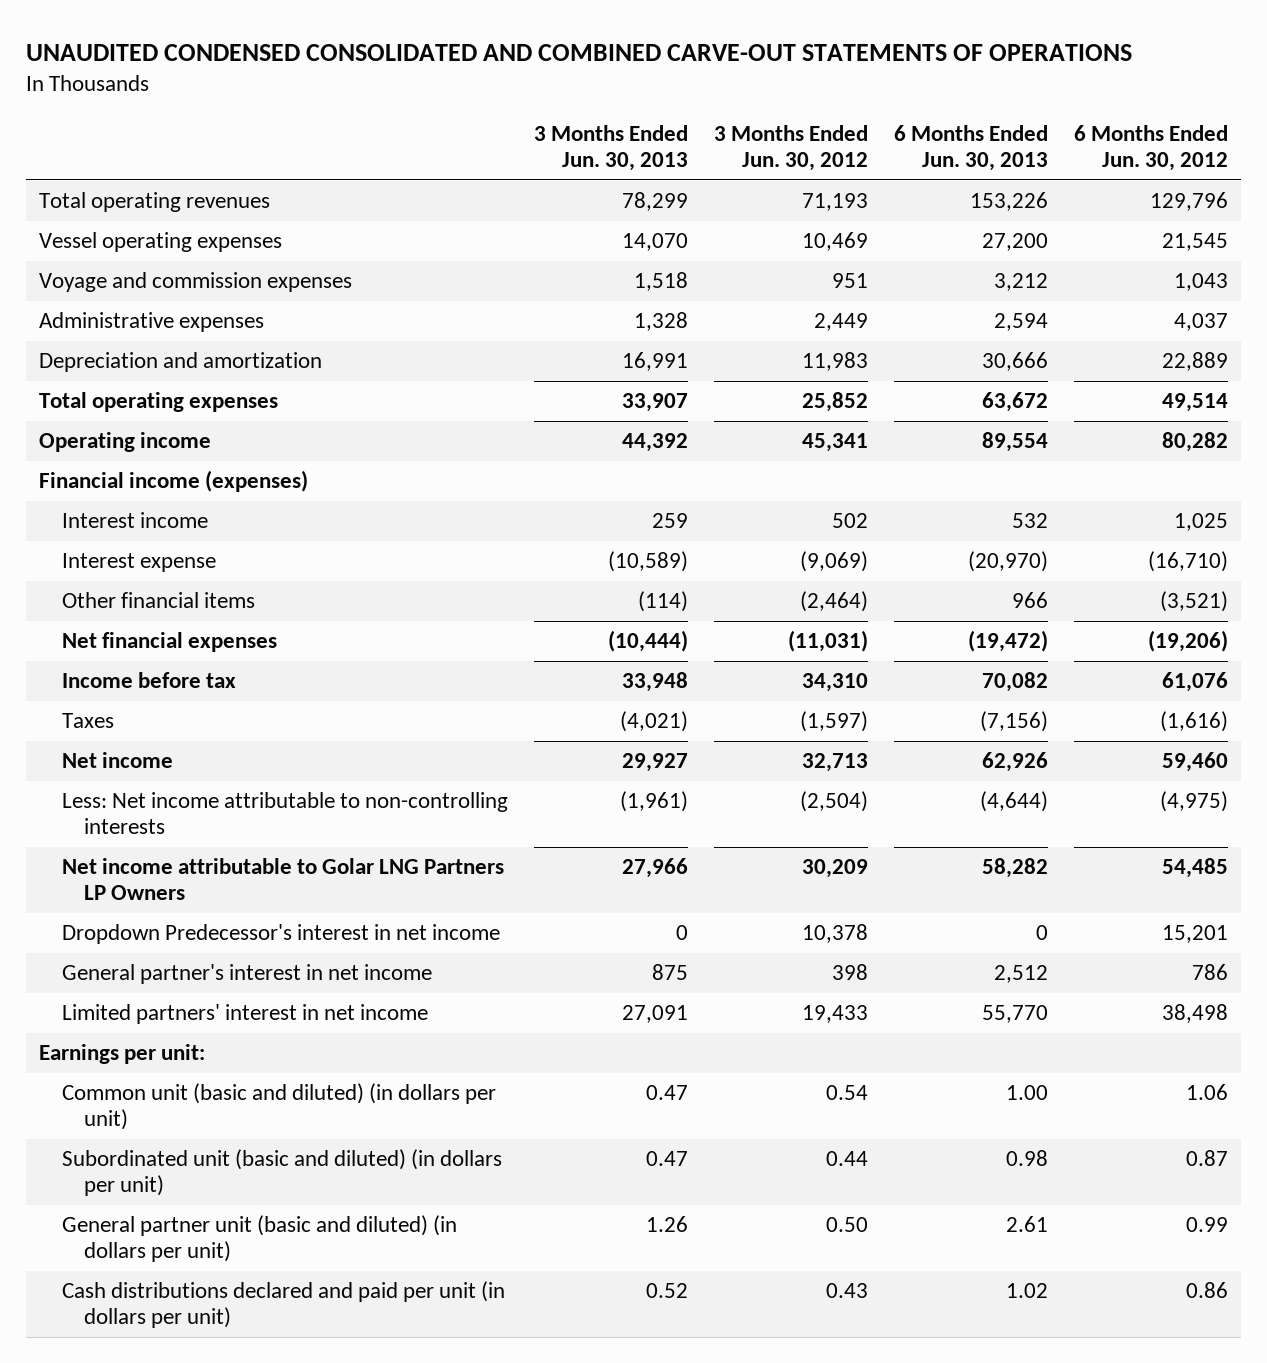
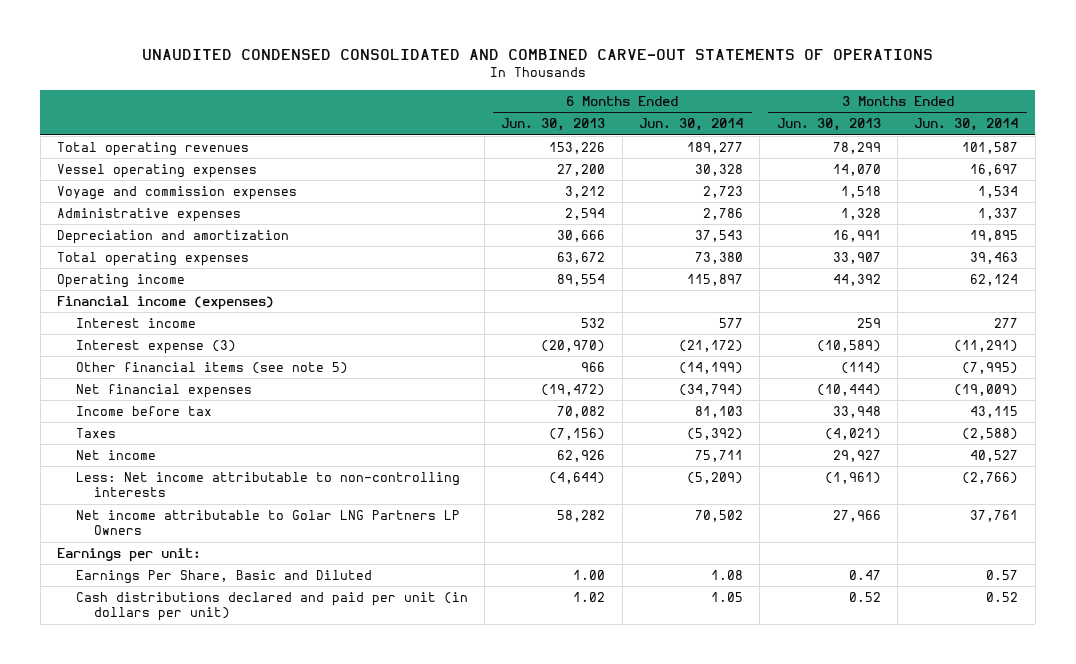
[713,124,868,172] 3 Months Ended Jun. 30, 2012 -> none
[1074,124,1229,172] 6 Months Ended Jun. 30, 2012 -> none
none -> [639,118,744,132] Jun. 30, 2014
none -> [914,118,1019,132] Jun. 30, 2014
[61,553,216,573] Interest expense -> [75,340,236,355] Interest expense (3)
[61,592,255,609] Other financial items -> [75,362,348,375] Other financial items (see note 5)
[61,924,500,945] Dropdown Predecessor's interest in net income -> none
[61,964,432,985] General partner's interest in net income -> none
[61,1004,428,1025] Limited partners' interest in net income -> none
[61,1149,502,1197] Subordinated unit (basic and diluted) (in dollars per unit) -> none
[61,1215,457,1263] General partner unit (basic and diluted) (in dollars per unit) -> none
[61,1083,496,1131] Common unit (basic and diluted) (in dollars per unit) -> [75,570,372,585] Earnings Per Share, Basic and Diluted

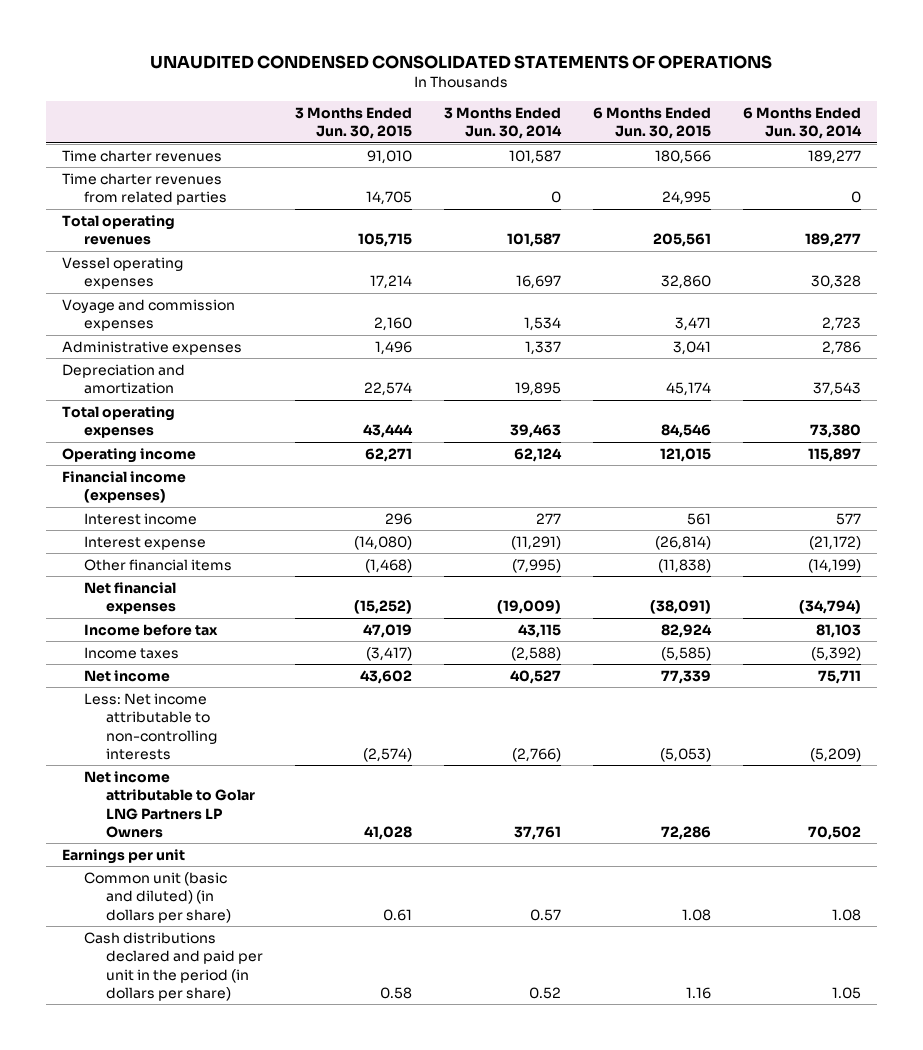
[141,49,933,61] UNAUDITED CONDENSED CONSOLIDATED AND COMBINED CARVE-OUT STATEMENTS OF OPERATIONS -> [150,54,773,69] UNAUDITED CONDENSED CONSOLIDATED STATEMENTS OF OPERATIONS
[501,118,606,132] Jun. 30, 2013 -> none
[776,118,881,132] Jun. 30, 2013 -> none
none -> [294,106,412,140] 3 Months Ended Jun. 30, 2015
none -> [592,106,711,140] 6 Months Ended Jun. 30, 2015
none -> [61,149,222,162] Time charter revenues
none -> [61,172,227,206] Time charter revenues from related parties
[75,340,236,355] Interest expense (3) -> [83,535,206,550] Interest expense
[75,362,348,375] Other financial items (see note 5) -> [83,558,232,571] Other financial items
[75,428,116,439] Taxes -> [83,646,179,659] Income taxes
[57,548,202,563] Earnings per unit: -> [61,848,185,864] Earnings per unit
[75,570,372,585] Earnings Per Share, Basic and Diluted -> [83,871,231,923] Common unit (basic and diluted) (in dollars per share)
[75,592,468,622] Cash distributions declared and paid per unit (in dollars per unit) -> [83,931,263,1002] Cash distributions declared and paid per unit in the period (in dollars per share)

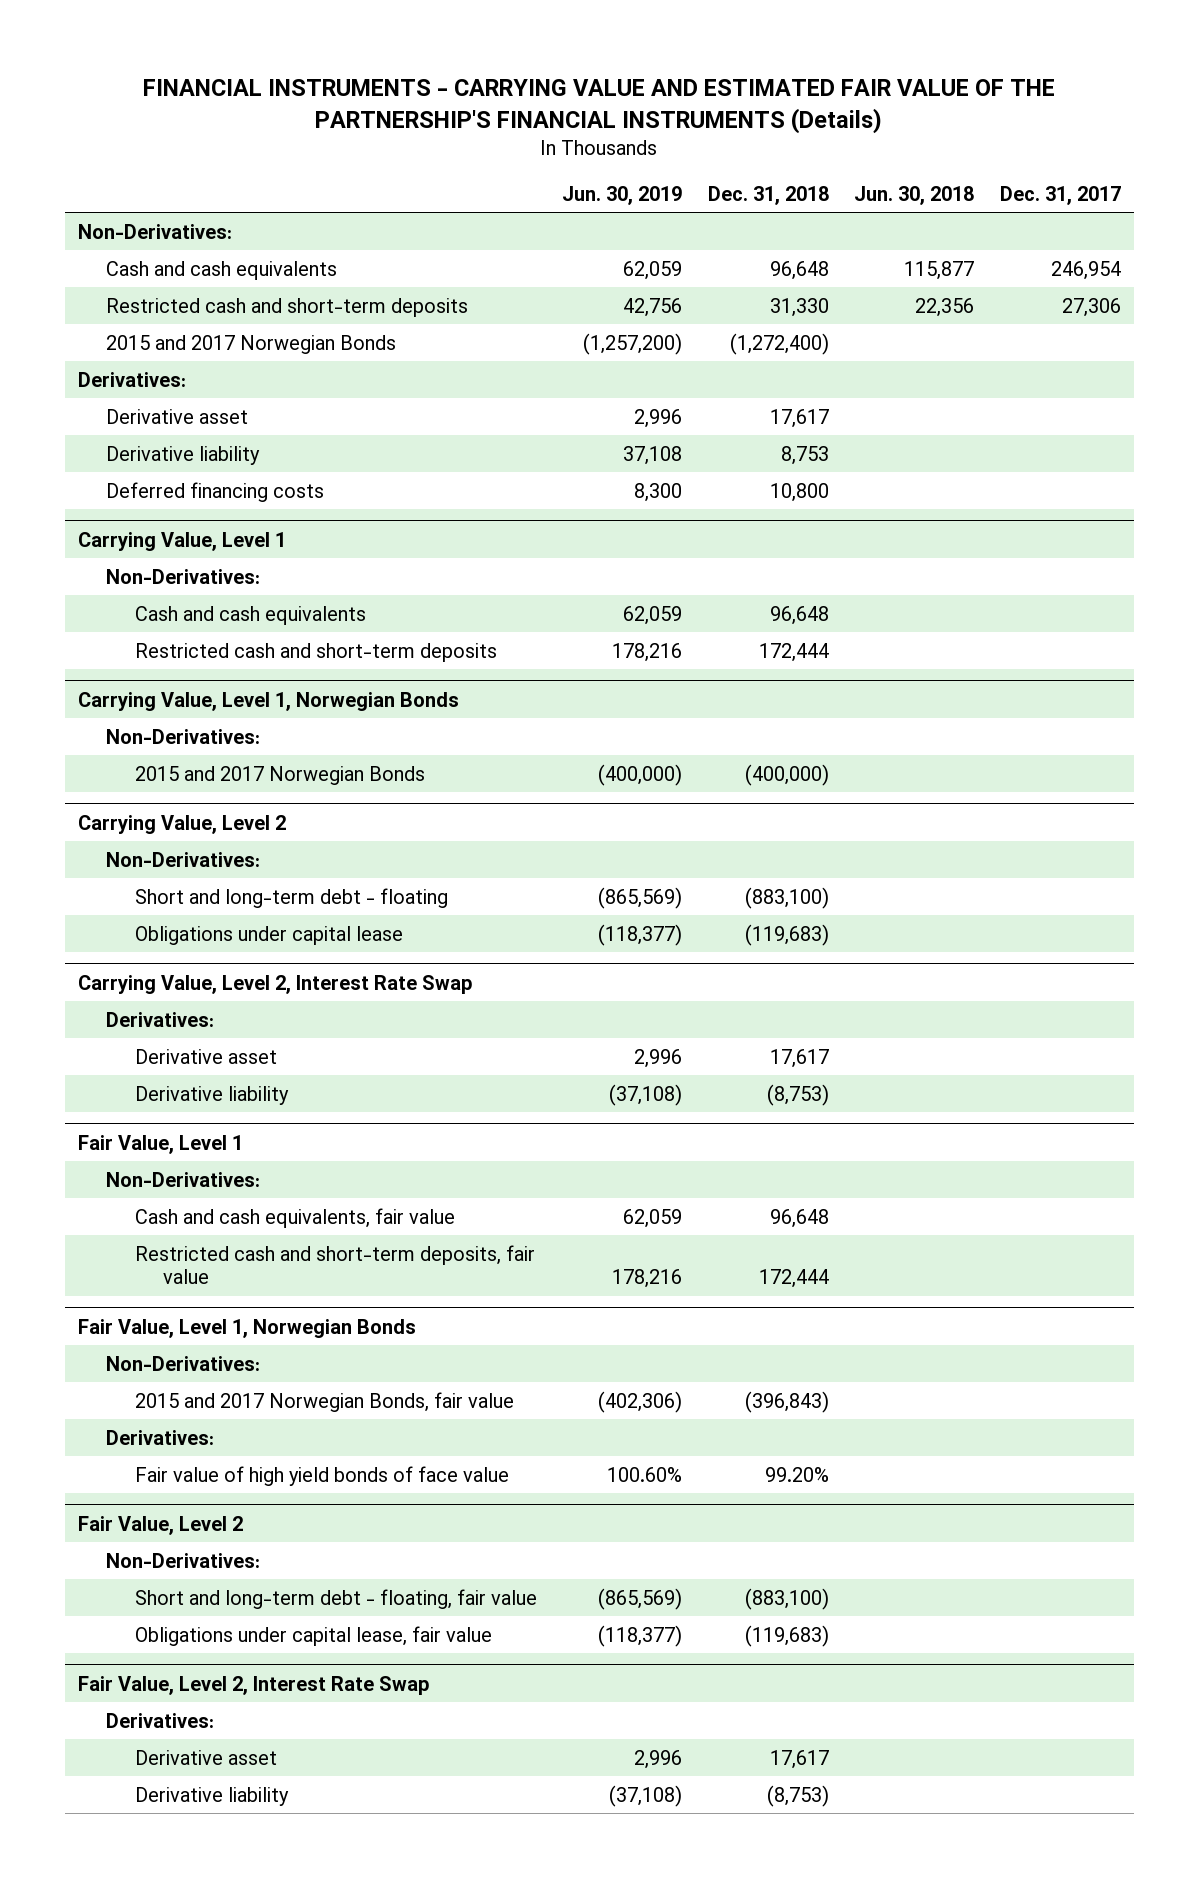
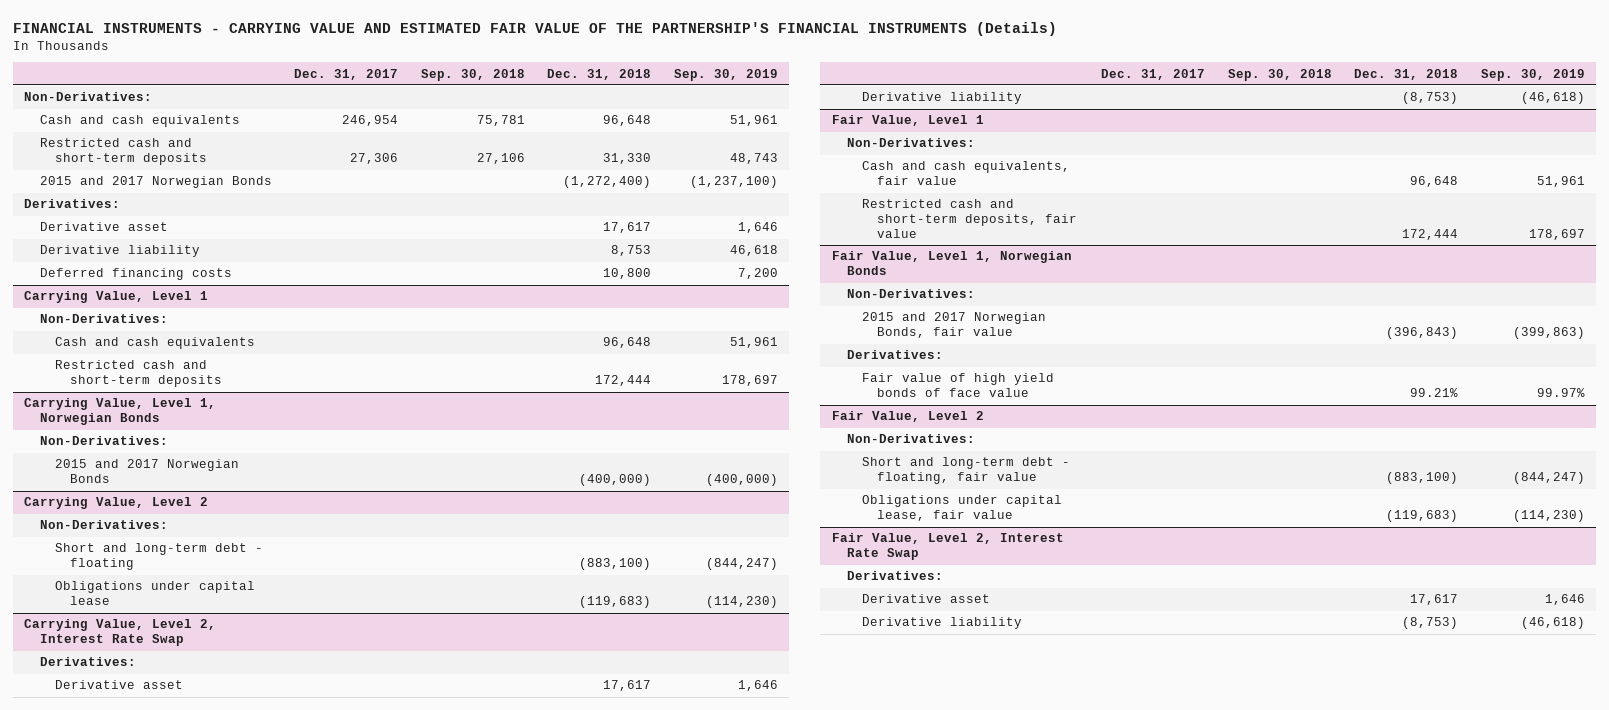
[562,186,683,206] Jun. 30, 2019 -> none
[854,186,975,206] Jun. 30, 2018 -> none
none -> [420,68,525,81] Sep. 30, 2018
none -> [673,68,778,81] Sep. 30, 2019
[764,1466,829,1482] 99.20% -> [1410,388,1459,398] 99.21%

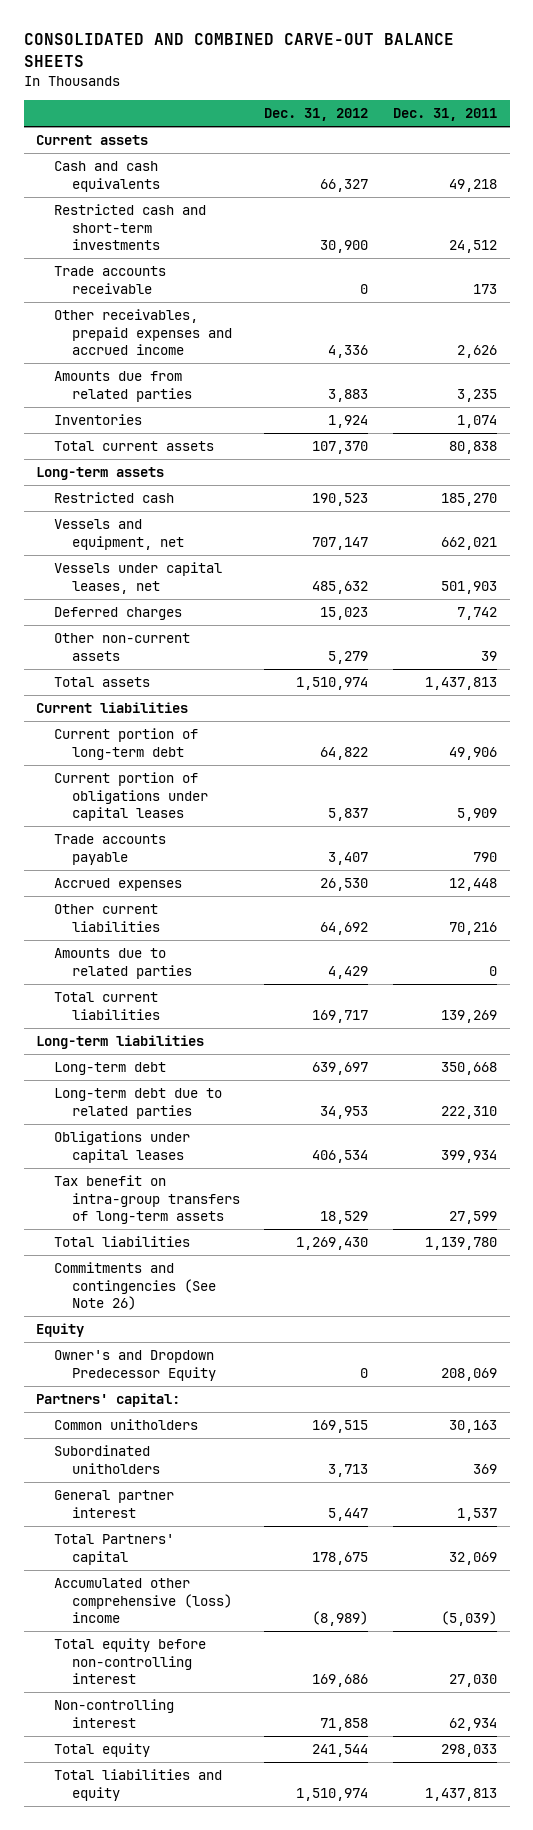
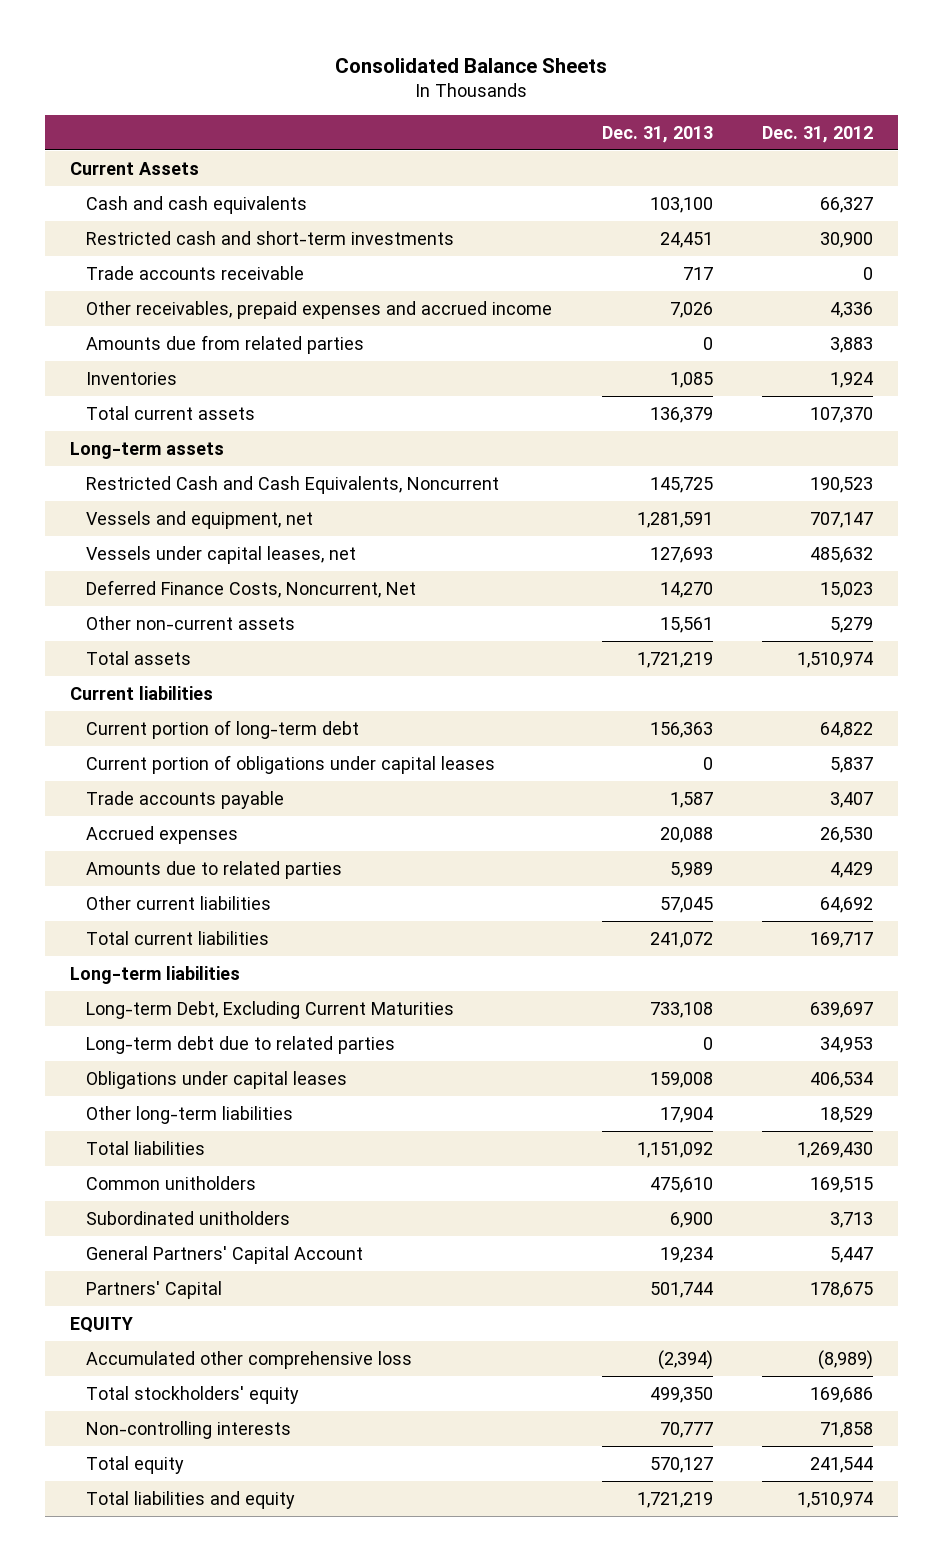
[23,33,454,67] CONSOLIDATED AND COMBINED CARVE-OUT BALANCE SHEETS -> [335,57,608,73] Consolidated Balance Sheets
[393,107,498,121] Dec. 31, 2011 -> none
none -> [601,125,713,143] Dec. 31, 2013
[36,135,149,146] Current assets -> [69,161,199,175] Current Assets
[53,492,174,504] Restricted cash -> [86,475,500,494] Restricted Cash and Cash Equivalents, Noncurrent
[53,607,182,621] Deferred charges -> [86,579,417,598] Deferred Finance Costs, Noncurrent, Net
[53,904,160,932] Other current liabilities -> [86,895,272,910] Other current liabilities
[53,1062,166,1076] Long-term debt -> [86,1000,455,1019] Long-term Debt, Excluding Current Maturities
[53,1175,240,1225] Tax benefit on intra-group transfers of long-term assets -> [86,1105,294,1124] Other long-term liabilities
[53,1262,216,1311] Commitments and contingencies (See Note 26) -> none
[36,1323,85,1338] Equity -> none
[53,1350,216,1381] Owner's and Dropdown Predecessor Equity -> none
[36,1393,181,1408] Partners' capital: -> none
[53,1490,174,1518] General partner interest -> [86,1245,364,1264] General Partners' Capital Account
[53,1534,174,1565] Total Partners' capital -> [86,1280,223,1299] Partners' Capital
none -> [69,1316,133,1333] EQUITY
[53,1578,232,1624] Accumulated other comprehensive (loss) income -> [86,1350,413,1369] Accumulated other comprehensive loss
[53,1638,206,1685] Total equity before non-controlling interest -> [86,1385,300,1404] Total stockholders' equity
[53,1699,174,1728] Non-controlling interest -> [86,1420,292,1439] Non-controlling interests

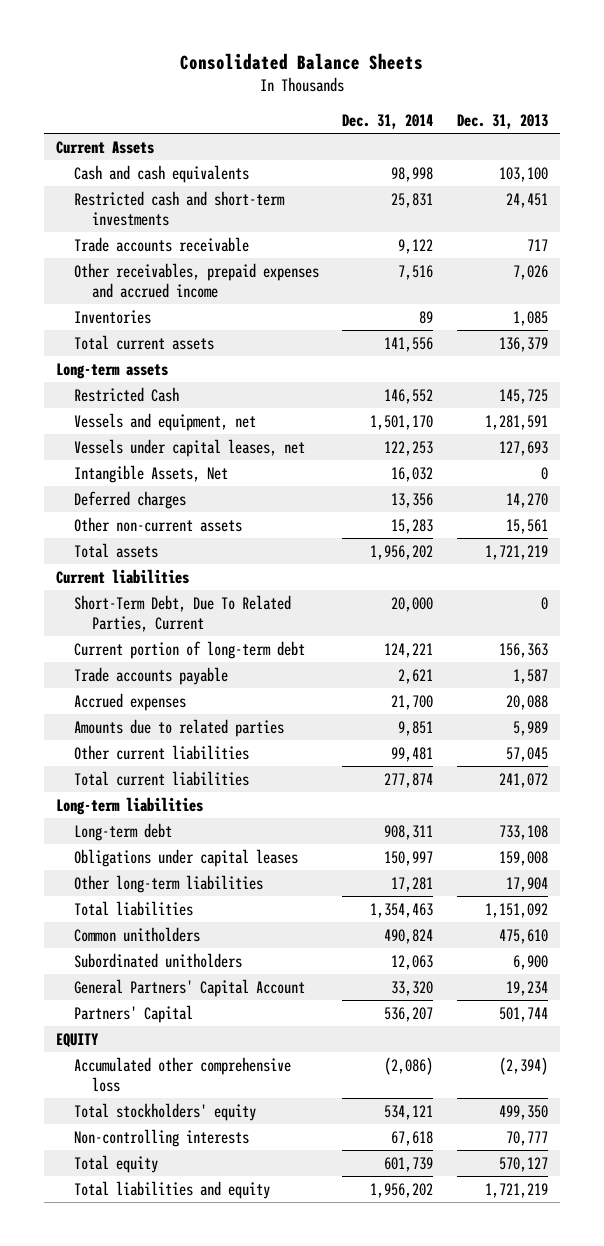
[762,125,874,143] Dec. 31, 2012 -> none
none -> [342,114,434,130] Dec. 31, 2014
[86,334,365,354] Amounts due from related parties -> none
[86,475,500,494] Restricted Cash and Cash Equivalents, Noncurrent -> [73,386,179,402] Restricted Cash
none -> [73,464,228,483] Intangible Assets, Net
[86,579,417,598] Deferred Finance Costs, Noncurrent, Net -> [73,490,186,509] Deferred charges
none -> [73,594,291,633] Short-Term Debt, Due To Related Parties, Current
[86,754,496,774] Current portion of obligations under capital leases -> none
[86,1035,396,1054] Long-term debt due to related parties -> none
[86,1000,455,1019] Long-term Debt, Excluding Current Maturities -> [73,822,172,841] Long-term debt

